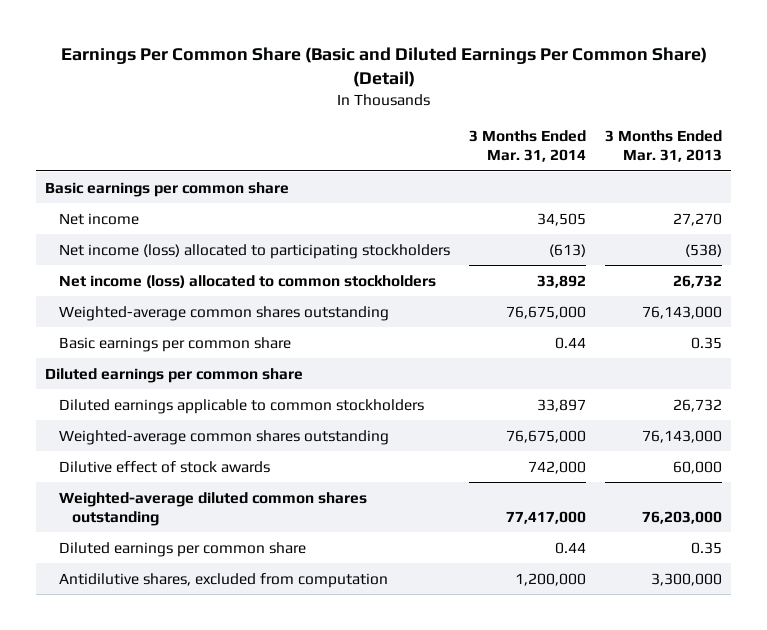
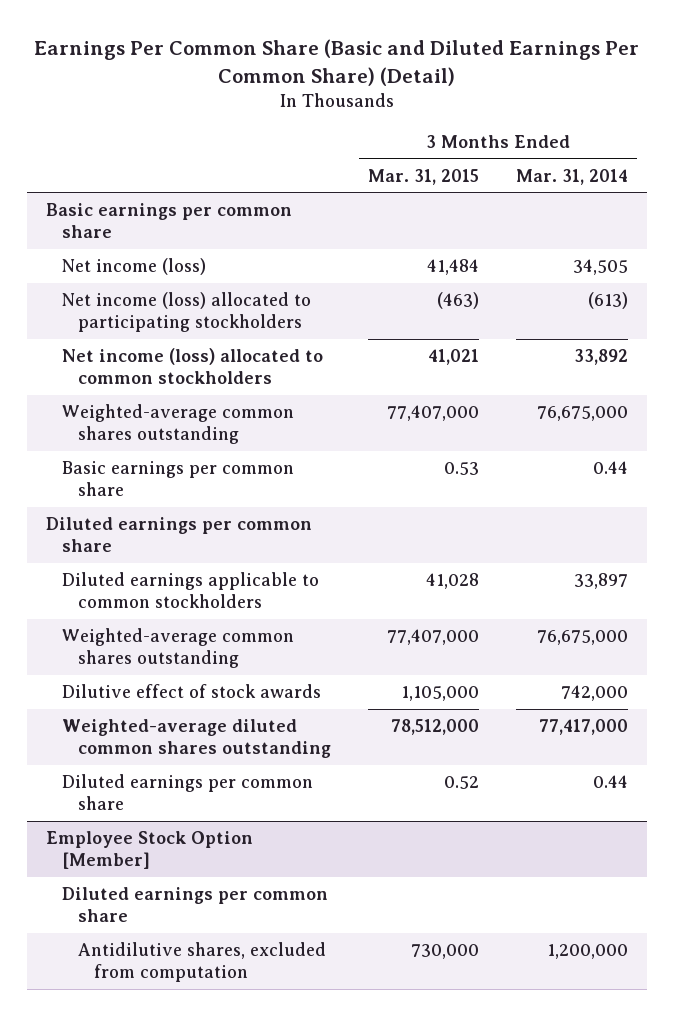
[604,130,722,163] 3 Months Ended Mar. 31, 2013 -> none
none -> [367,168,479,185] Mar. 31, 2015
[58,212,139,225] Net income -> [61,257,206,275] Net income (loss)
none -> [45,830,253,870] Employee Stock Option [Member]
none -> [61,886,328,923] Diluted earnings per common share

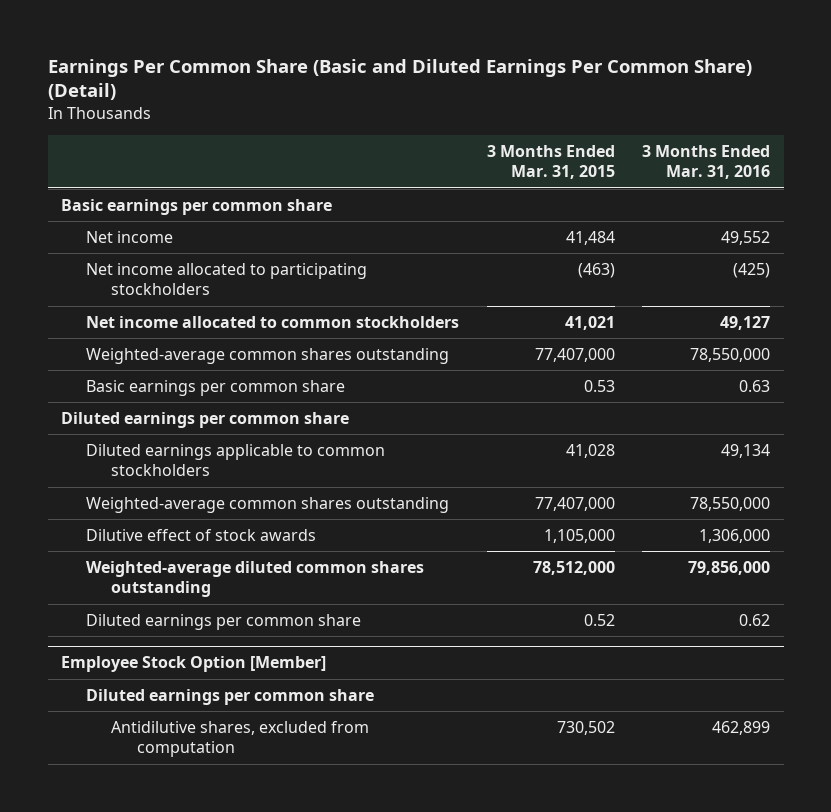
[516,168,629,185] Mar. 31, 2014 -> none
none -> [642,144,771,180] 3 Months Ended Mar. 31, 2016
[61,257,206,275] Net income (loss) -> [86,230,174,243] Net income
[61,291,311,333] Net income (loss) allocated to participating stockholders -> [86,262,368,296] Net income allocated to participating stockholders
[61,347,323,385] Net income (loss) allocated to common stockholders -> [86,315,460,328] Net income allocated to common stockholders
[410,943,479,959] 730,000 -> [556,720,615,735] 730,502

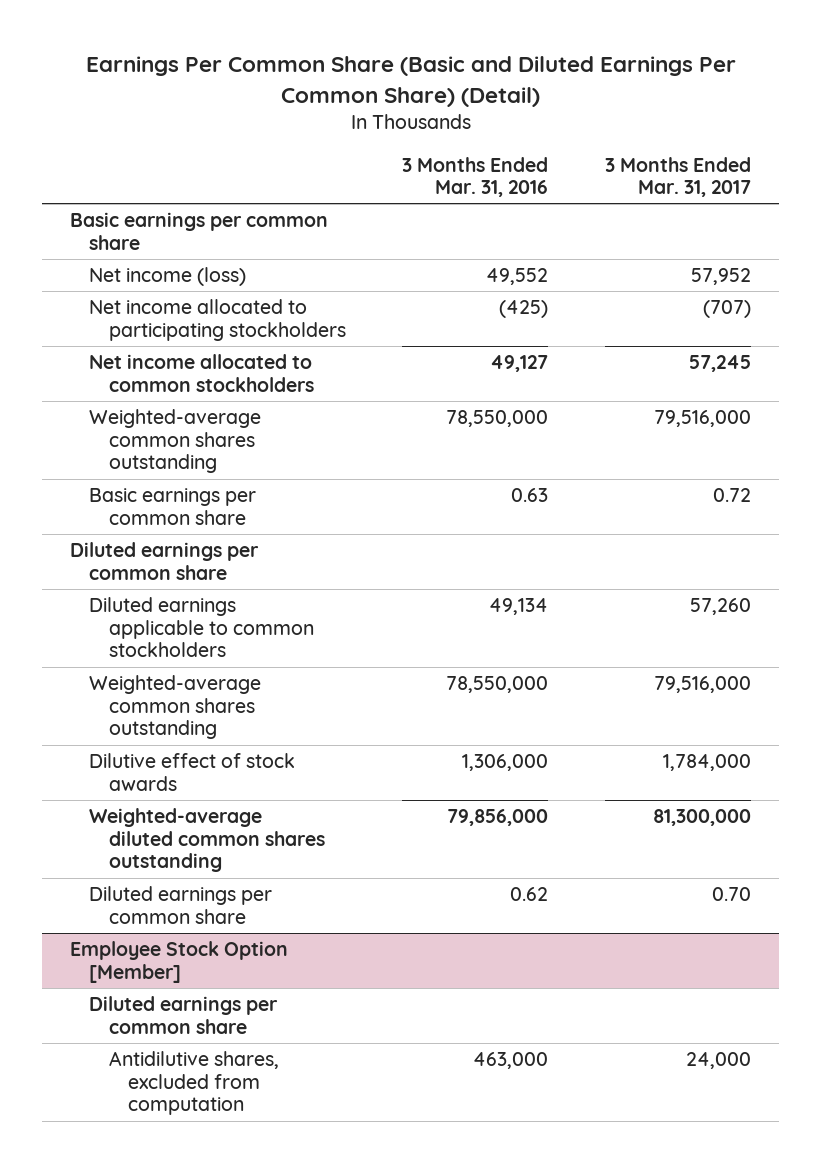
[486,144,615,180] 3 Months Ended Mar. 31, 2015 -> none
none -> [604,156,751,198] 3 Months Ended Mar. 31, 2017
[86,230,174,243] Net income -> [89,266,247,286] Net income (loss)
[712,720,771,735] 462,899 -> [473,1051,549,1069] 463,000

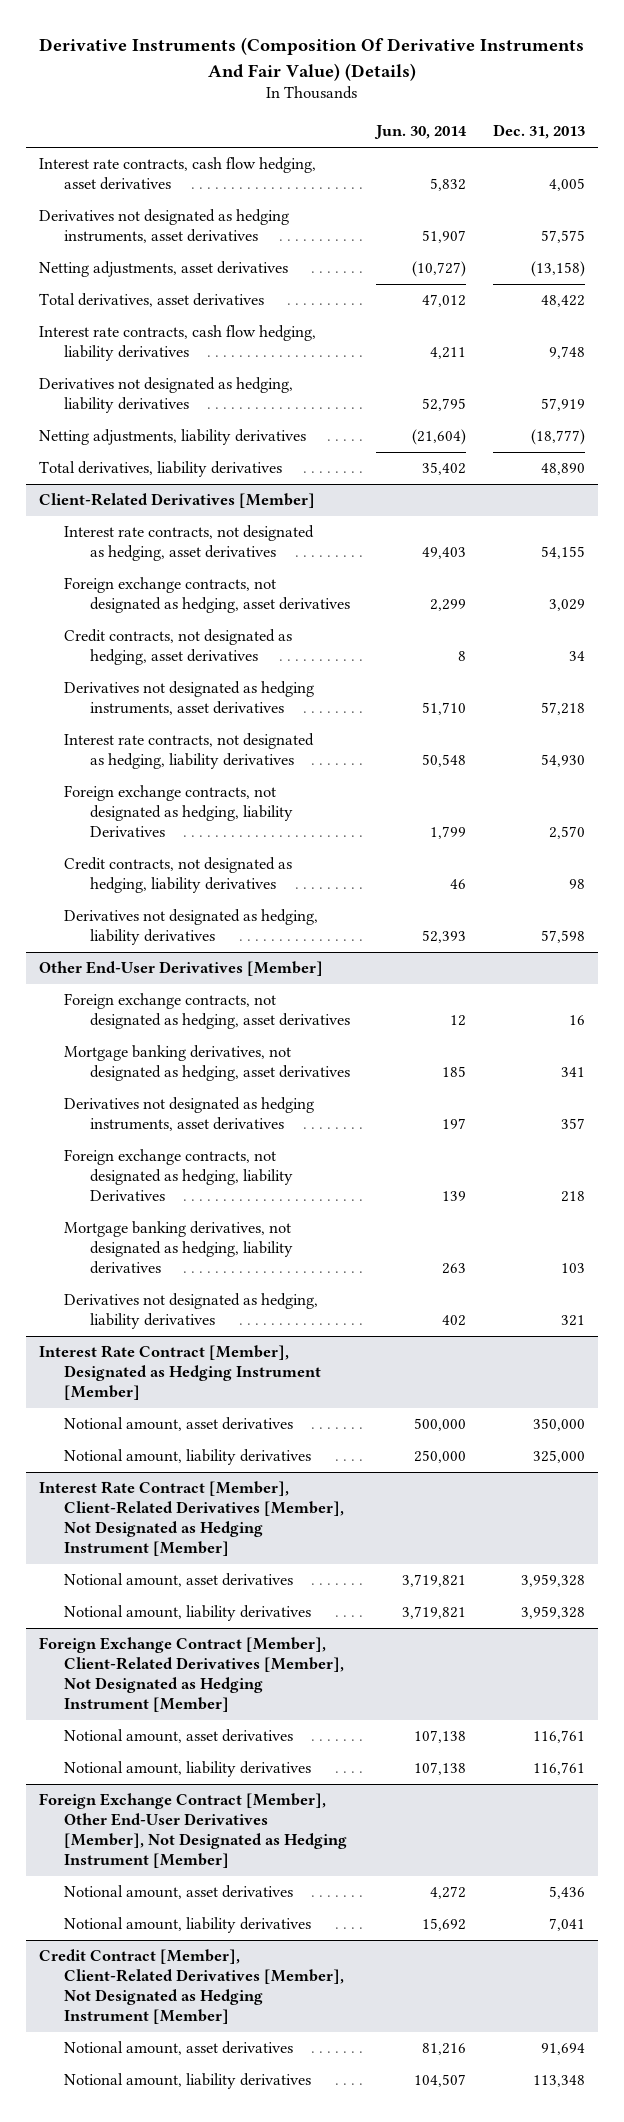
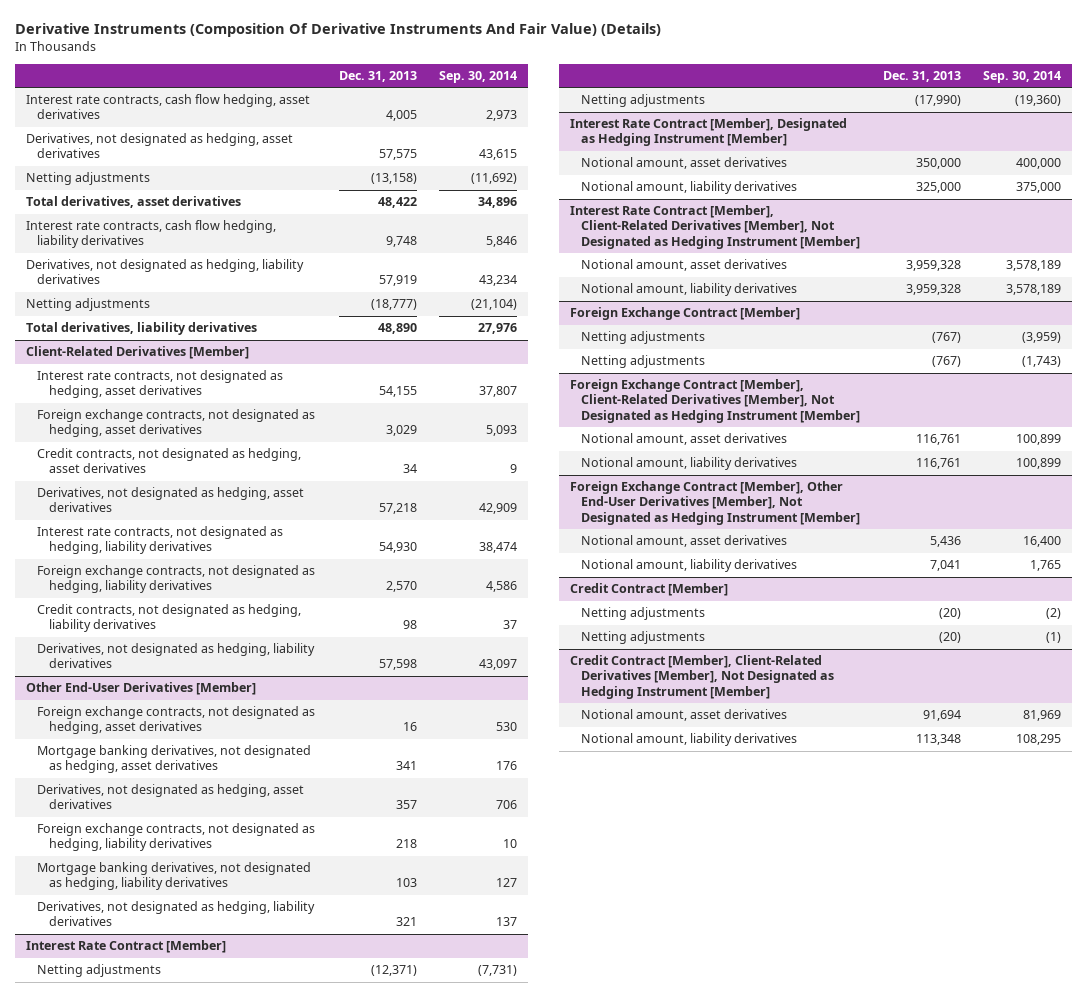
[374,125,468,140] Jun. 30, 2014 -> none
none -> [438,71,517,84] Sep. 30, 2014
[39,209,290,244] Derivatives not designated as hedging instruments, asset derivatives -> [26,133,294,159] Derivatives, not designated as hedging, asset derivatives
[39,261,289,278] Netting adjustments, asset derivatives -> [26,172,151,186] Netting adjustments
[39,377,294,414] Derivatives not designated as hedging, liability derivatives -> [26,259,305,285] Derivatives, not designated as hedging, liability derivatives
[39,429,307,446] Netting adjustments, liability derivatives -> [26,298,151,312] Netting adjustments
[64,681,315,716] Derivatives not designated as hedging instruments, asset derivatives -> [37,487,305,513] Derivatives, not designated as hedging, asset derivatives
[64,785,293,838] Foreign exchange contracts, not designated as hedging, liability Derivatives -> [37,565,316,594] Foreign exchange contracts, not designated as hedging, liability derivatives
[64,909,319,946] Derivatives not designated as hedging, liability derivatives -> [37,643,316,669] Derivatives, not designated as hedging, liability derivatives
[64,1097,315,1132] Derivatives not designated as hedging instruments, asset derivatives -> [37,784,305,810] Derivatives, not designated as hedging, asset derivatives
[64,1149,293,1202] Foreign exchange contracts, not designated as hedging, liability Derivatives -> [37,823,316,852] Foreign exchange contracts, not designated as hedging, liability derivatives
[64,1293,319,1330] Derivatives not designated as hedging, liability derivatives -> [37,901,316,927] Derivatives, not designated as hedging, liability derivatives
none -> [26,940,227,954] Interest Rate Contract [Member]
none -> [37,964,162,978] Netting adjustments
none -> [581,94,706,108] Netting adjustments
none -> [570,307,801,321] Foreign Exchange Contract [Member]
none -> [581,331,706,345] Netting adjustments
none -> [581,355,706,369] Netting adjustments
none -> [570,583,729,597] Credit Contract [Member]
none -> [581,607,706,621] Netting adjustments
none -> [581,631,706,645] Netting adjustments

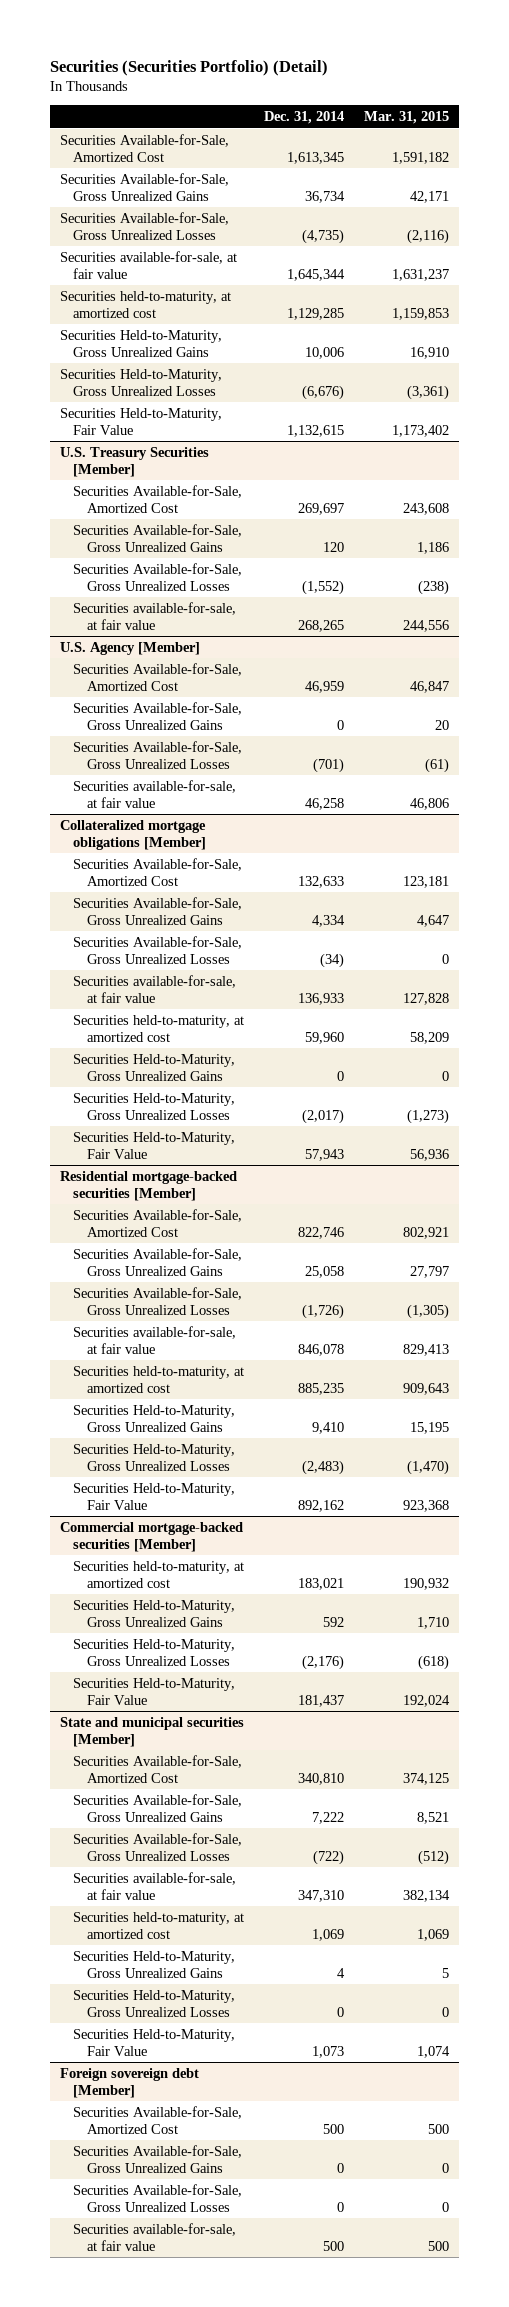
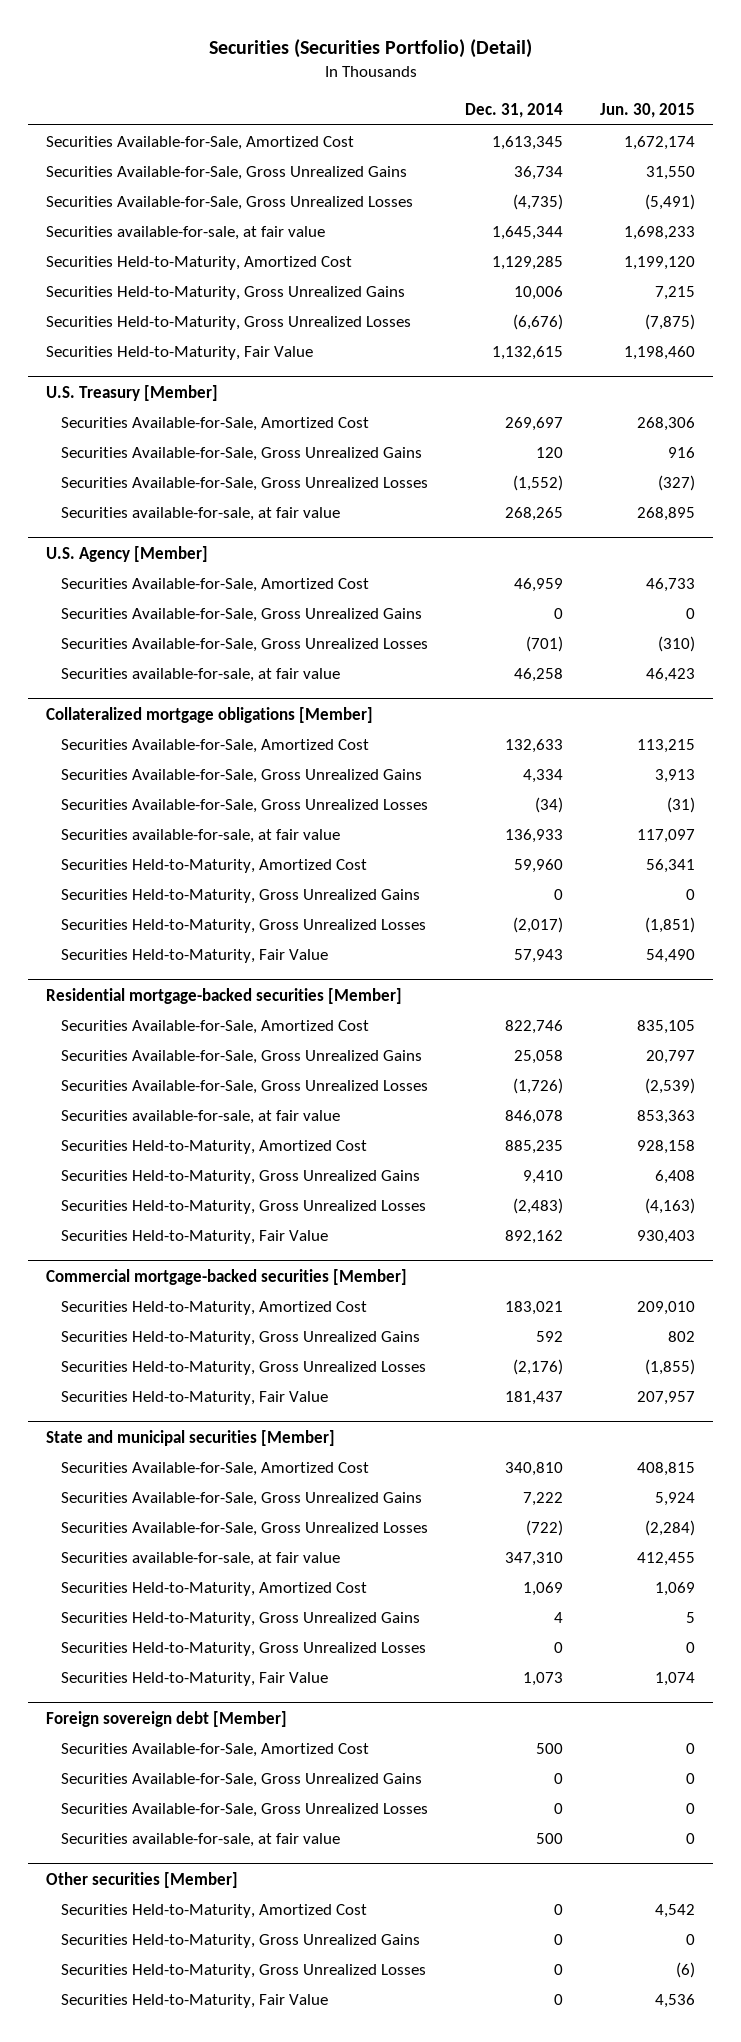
[364,111,450,125] Mar. 31, 2015 -> none
none -> [599,103,695,119] Jun. 30, 2015
[59,290,231,318] Securities held-to-maturity, at amortized cost -> [46,255,353,270] Securities Held-to-Maturity, Amortized Cost
[59,446,209,477] U.S. Treasury Securities [Member] -> [46,384,219,401] U.S. Treasury [Member]
[73,1014,245,1042] Securities held-to-maturity, at amortized cost -> [60,858,367,873] Securities Held-to-Maturity, Amortized Cost
[73,1365,245,1393] Securities held-to-maturity, at amortized cost -> [60,1139,367,1154] Securities Held-to-Maturity, Amortized Cost
[73,1560,245,1588] Securities held-to-maturity, at amortized cost -> [60,1300,367,1315] Securities Held-to-Maturity, Amortized Cost
[73,1911,245,1939] Securities held-to-maturity, at amortized cost -> [60,1581,367,1596] Securities Held-to-Maturity, Amortized Cost
none -> [46,1871,239,1888] Other securities [Member]
none -> [60,1903,367,1918] Securities Held-to-Maturity, Amortized Cost
none -> [60,1933,420,1948] Securities Held-to-Maturity, Gross Unrealized Gains
none -> [60,1963,426,1978] Securities Held-to-Maturity, Gross Unrealized Losses
none -> [60,1993,328,2008] Securities Held-to-Maturity, Fair Value

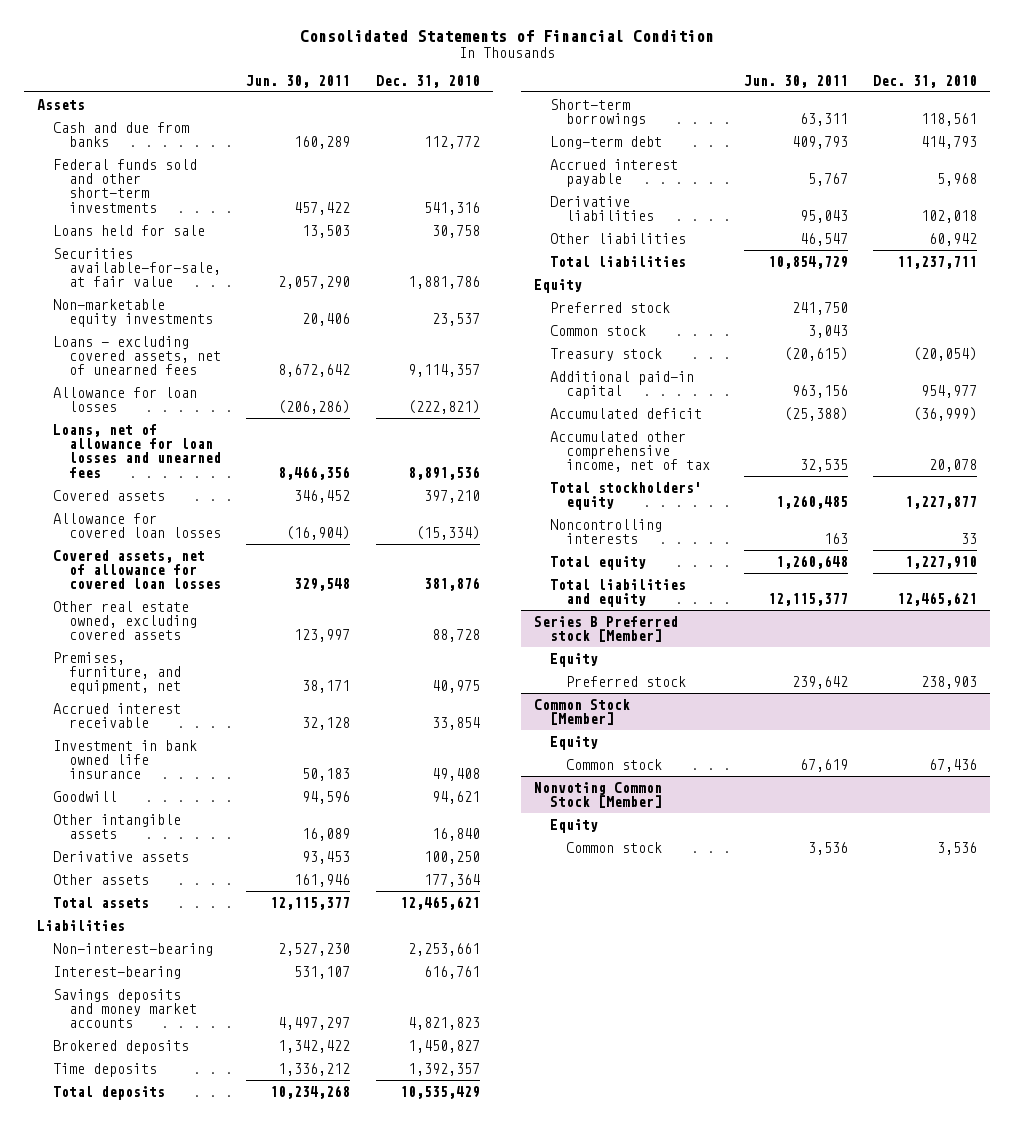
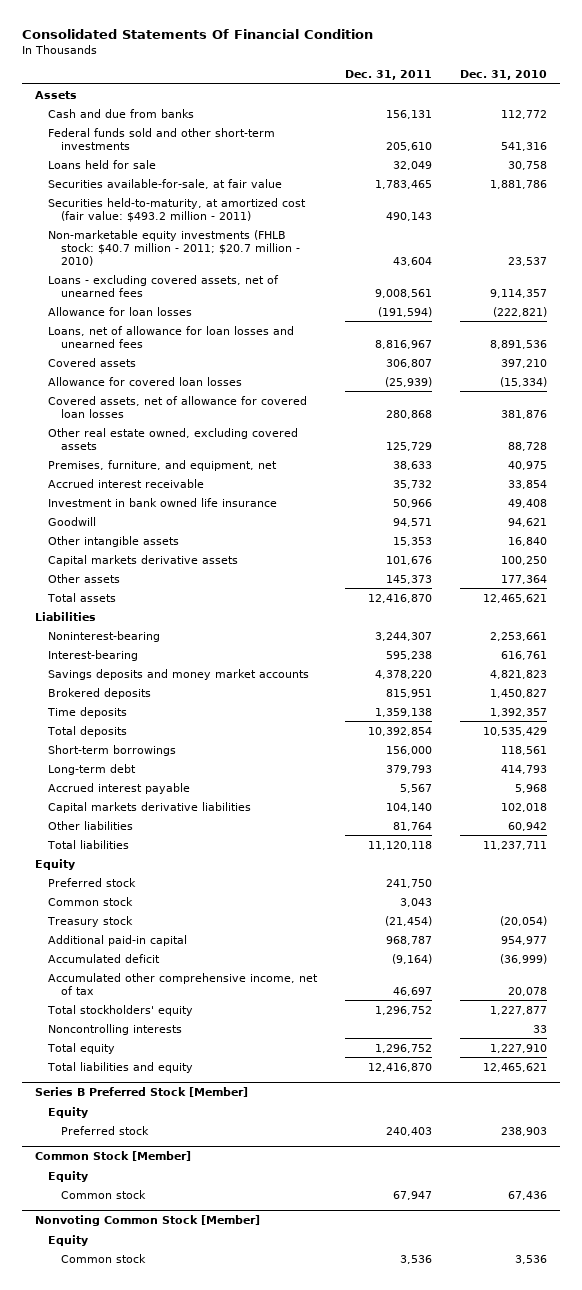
[299,30,714,43] Consolidated Statements of Financial Condition -> [21,28,373,39] Consolidated Statements Of Financial Condition
[246,74,351,88] Jun. 30, 2011 -> none
none -> [344,70,432,81] Dec. 31, 2011
none -> [48,197,307,222] Securities held-to-maturity, at amortized cost (fair value: $493.2 million - 2011)
[52,298,213,328] Non-marketable equity investments -> [48,229,300,266] Non-marketable equity investments (FHLB stock: $40.7 million - 2011; $20.7 million - 2010)
[52,850,189,862] Derivative assets -> [48,554,239,566] Capital markets derivative assets
[52,942,213,956] Non-interest-bearing -> [48,630,161,642] Noninterest-bearing
[550,195,654,222] Derivative liabilities -> [48,801,252,813] Capital markets derivative liabilities
[534,615,679,643] Series B Preferred stock [Member] -> [35,1087,249,1098] Series B Preferred Stock [Member]

